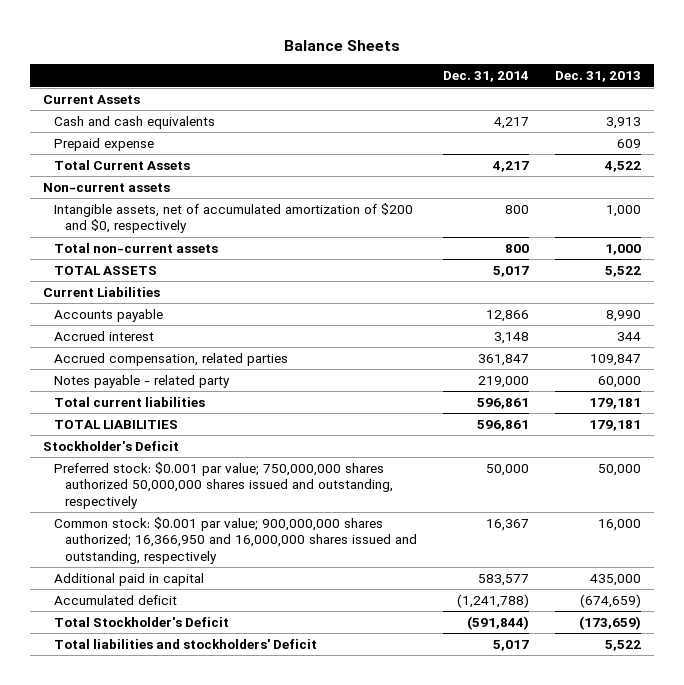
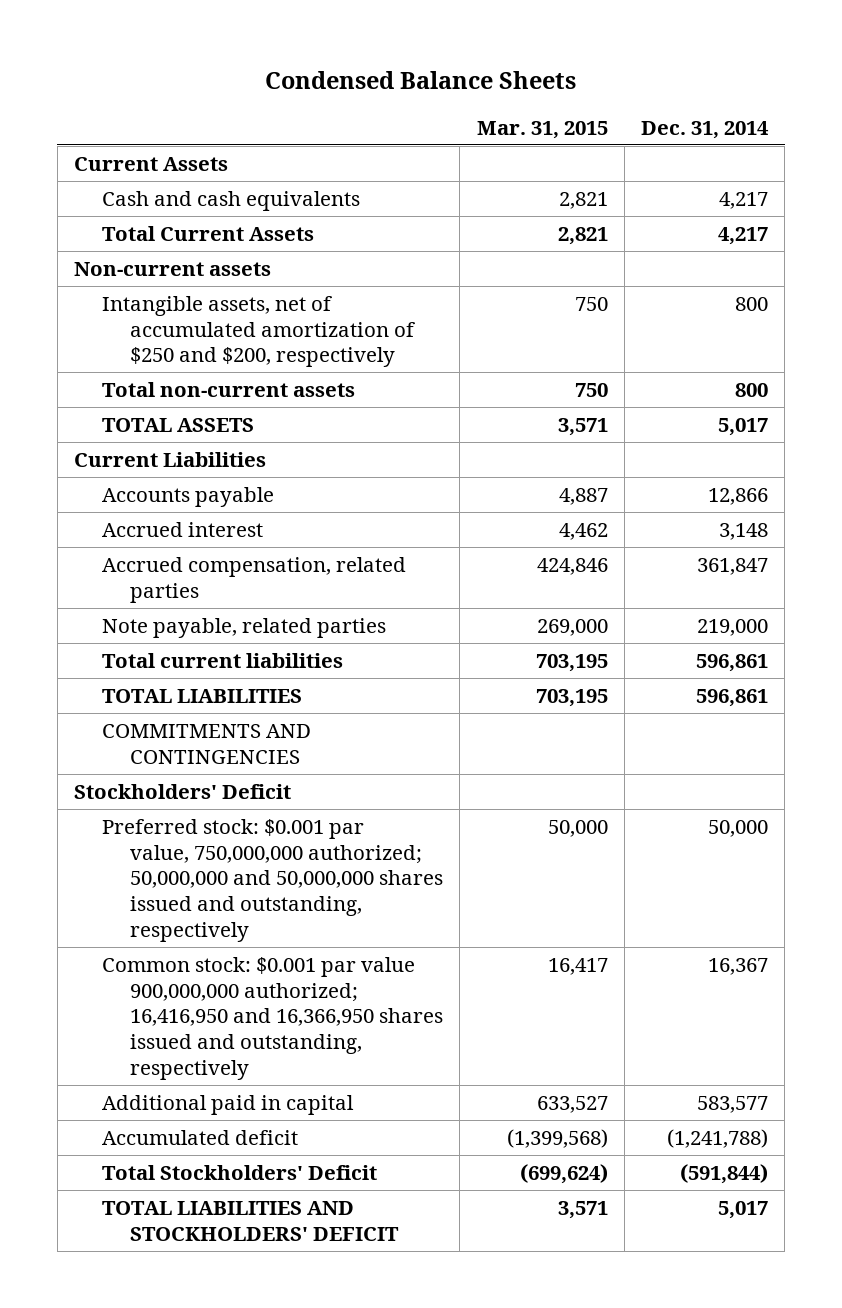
[284,40,401,52] Balance Sheets -> [264,71,576,90] Condensed Balance Sheets
[555,71,642,83] Dec. 31, 2013 -> none
none -> [476,120,608,139] Mar. 31, 2015
[54,137,155,151] Prepaid expense -> none
[54,202,414,234] Intangible assets, net of accumulated amortization of $200 and $0, respectively -> [102,295,416,368] Intangible assets, net of accumulated amortization of $250 and $200, respectively
[54,374,231,388] Notes payable - related party -> [102,617,387,638] Note payable, related parties
none -> [102,723,312,764] COMMITMENTS AND CONTINGENCIES
[43,440,180,451] Stockholder's Deficit -> [74,783,292,799] Stockholders' Deficit
[54,461,394,509] Preferred stock: $0.001 par value; 750,000,000 shares authorized 50,000,000 shares issued and outstanding, respectively -> [102,818,444,943] Preferred stock: $0.001 par value, 750,000,000 authorized; 50,000,000 and 50,000,000 shares issued and outstanding, respectively
[54,516,418,564] Common stock: $0.001 par value; 900,000,000 shares authorized; 16,366,950 and 16,000,000 shares issued and outstanding, respectively -> [102,956,444,1081] Common stock: $0.001 par value 900,000,000 authorized; 16,416,950 and 16,366,950 shares issued and outstanding, respectively
[54,616,230,627] Total Stockholder's Deficit -> [102,1164,378,1180] Total Stockholders' Deficit
[54,638,318,649] Total liabilities and stockholders' Deficit -> [102,1200,400,1241] TOTAL LIABILITIES AND STOCKHOLDERS' DEFICIT

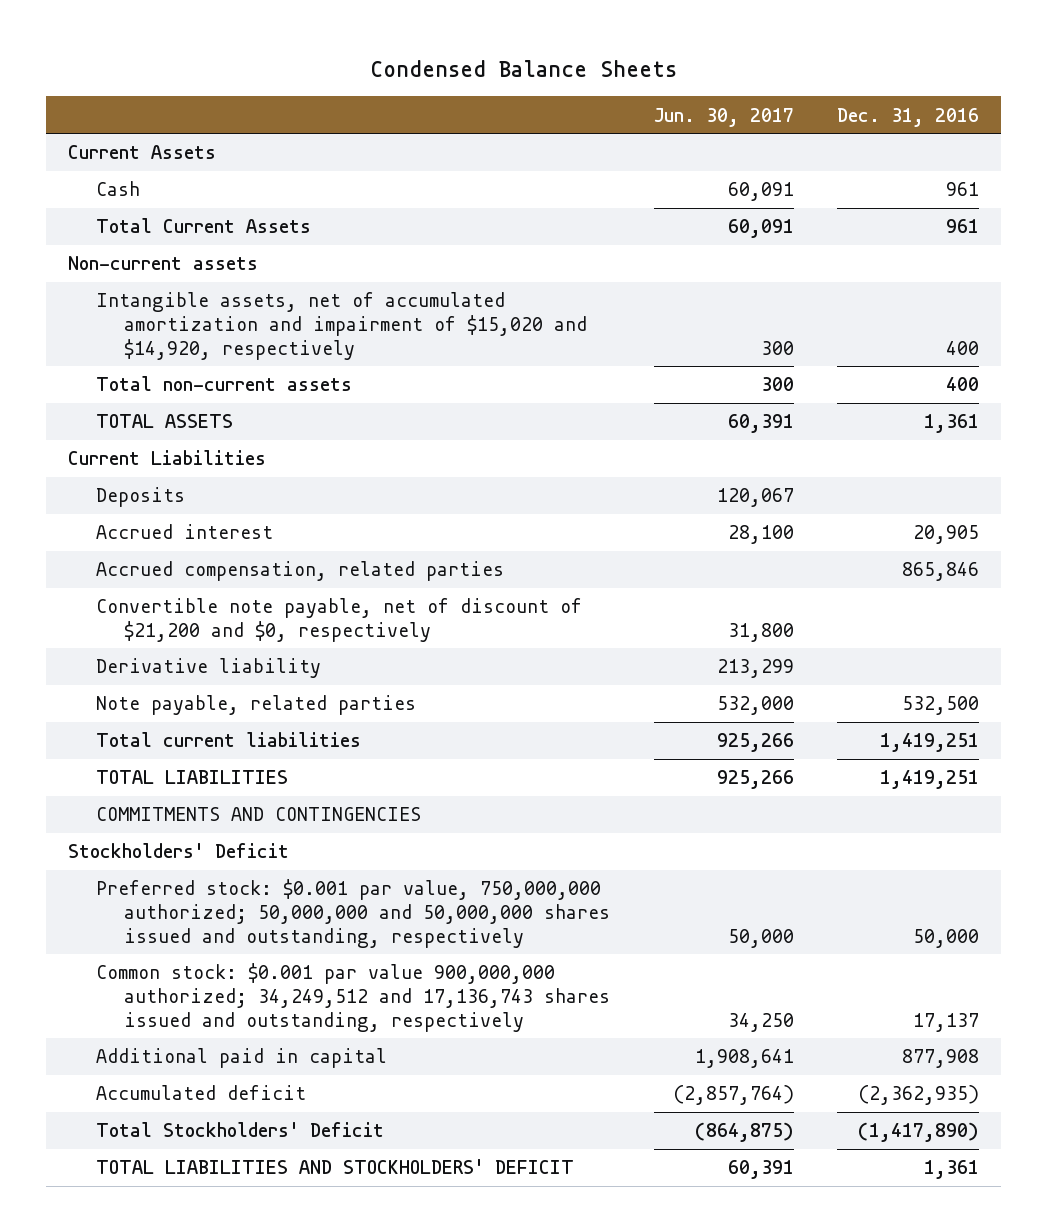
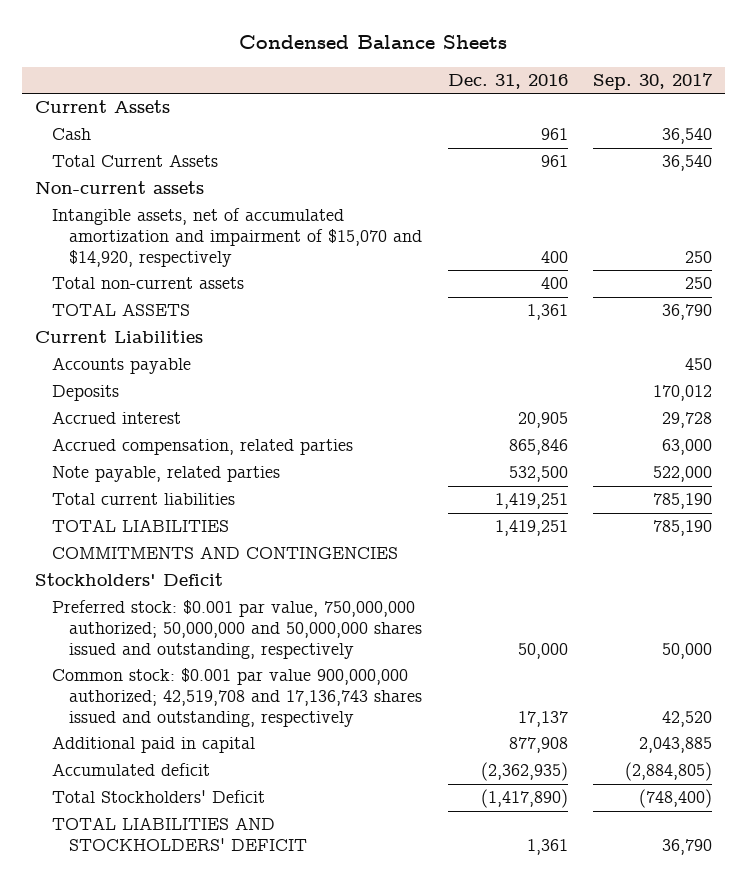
[653,107,794,127] Jun. 30, 2017 -> none
none -> [592,72,713,90] Sep. 30, 2017
[96,292,587,360] Intangible assets, net of accumulated amortization and impairment of $15,020 and $14,920, respectively -> [51,208,423,267] Intangible assets, net of accumulated amortization and impairment of $15,070 and $14,920, respectively
none -> [51,357,191,375] Accounts payable
[96,598,583,642] Convertible note payable, net of discount of $21,200 and $0, respectively -> none
[96,658,322,679] Derivative liability -> none
[96,963,610,1032] Common stock: $0.001 par value 900,000,000 authorized; 34,249,512 and 17,136,743 shares issued and outstanding, respectively -> [51,668,423,727] Common stock: $0.001 par value 900,000,000 authorized; 42,519,708 and 17,136,743 shares issued and outstanding, respectively

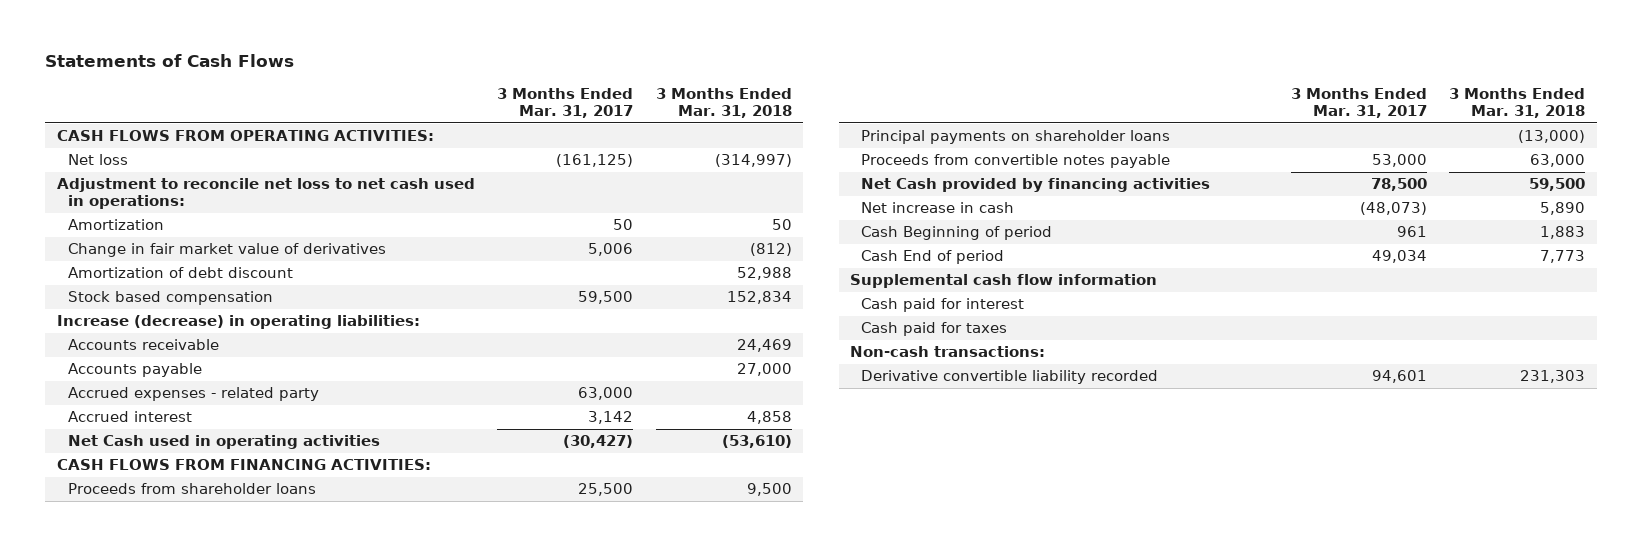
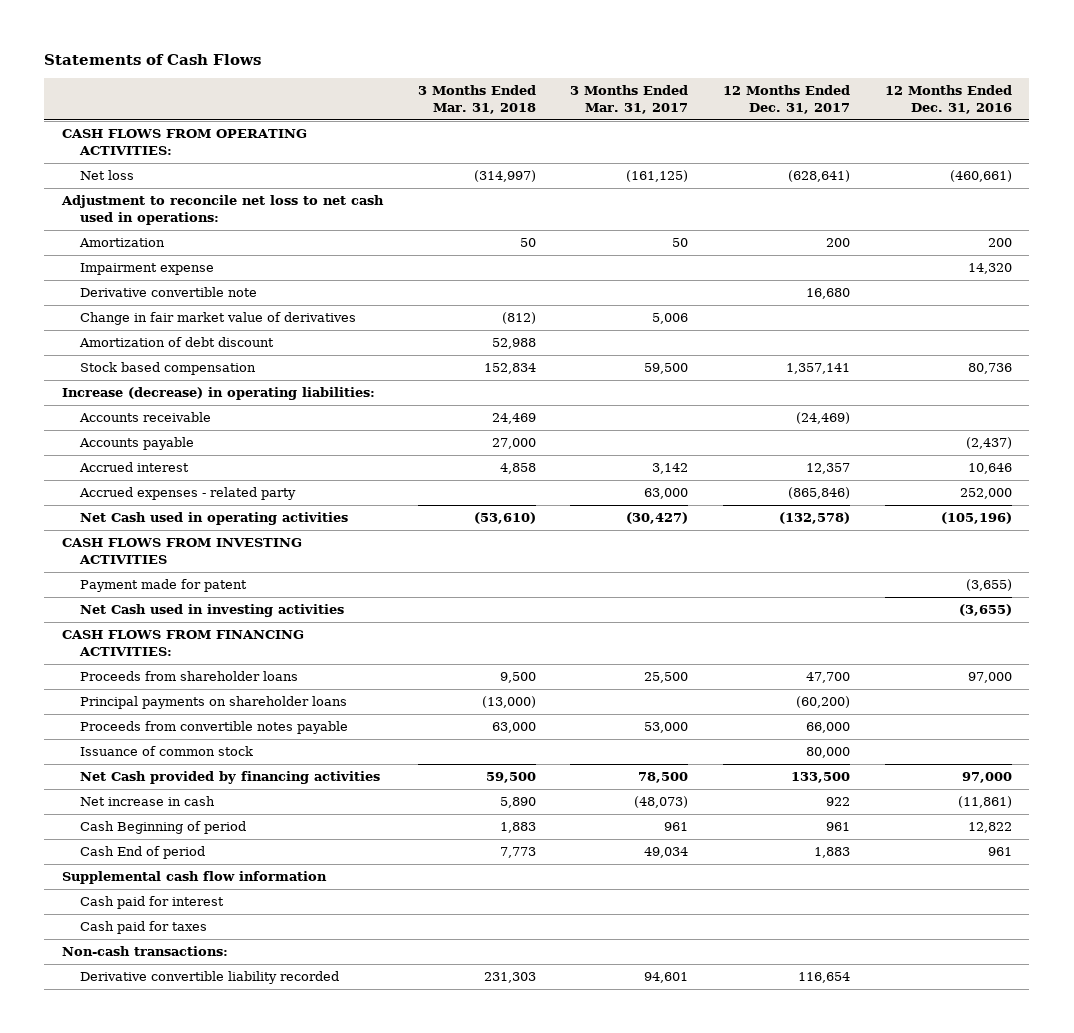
none -> [723,85,851,115] 12 Months Ended Dec. 31, 2017
none -> [885,85,1013,115] 12 Months Ended Dec. 31, 2016
none -> [79,263,214,276] Impairment expense
none -> [79,287,257,298] Derivative convertible note
[67,387,319,402] Accrued expenses - related party -> [78,487,296,501] Accrued expenses - related party
none -> [61,538,302,565] CASH FLOWS FROM INVESTING ACTIVITIES
none -> [79,579,247,593] Payment made for patent
none -> [79,604,344,618] Net Cash used in investing activities
none -> [79,746,253,757] Issuance of common stock

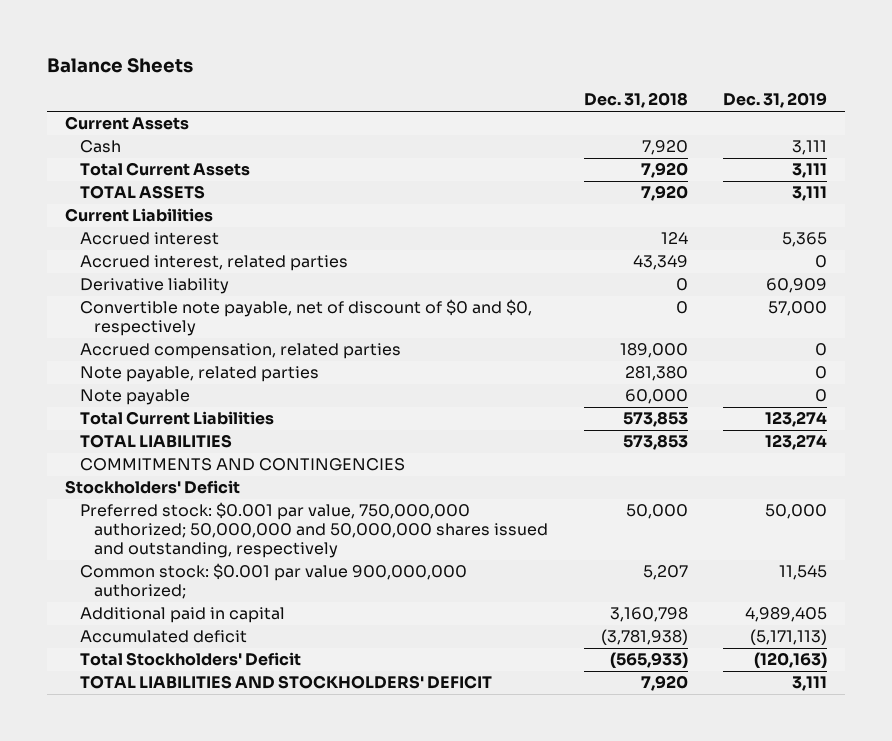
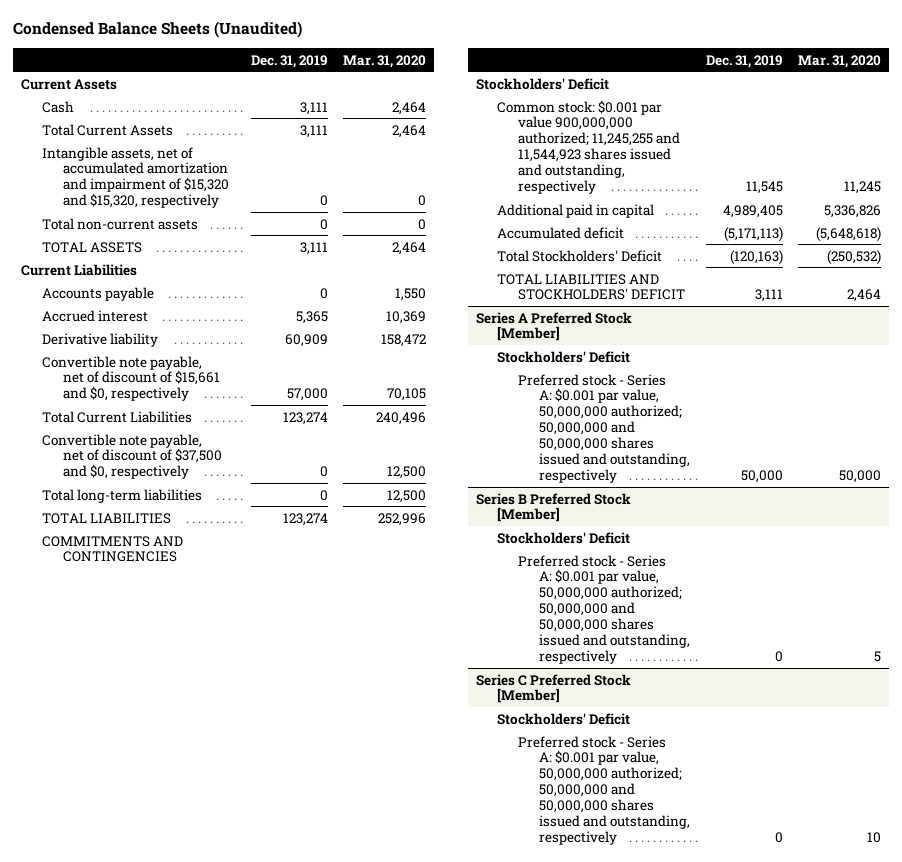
[47,58,194,74] Balance Sheets -> [13,21,303,39] Condensed Balance Sheets (Unaudited)
[583,92,688,109] Dec. 31, 2018 -> none
none -> [343,54,427,68] Mar. 31, 2020
none -> [42,146,230,209] Intangible assets, net of accumulated amortization and impairment of $15,320 and $15,320, respectively
none -> [42,217,199,230] Total non-current assets
none -> [42,286,155,301] Accounts payable
[79,255,348,272] Accrued interest, related parties -> none
[79,343,401,360] Accrued compensation, related parties -> none
[79,366,319,383] Note payable, related parties -> none
[79,389,190,406] Note payable -> none
[79,299,532,337] Convertible note payable, net of discount of $0 and $0, respectively -> [42,355,221,402] Convertible note payable, net of discount of $15,661 and $0, respectively
none -> [42,433,223,480] Convertible note payable, net of discount of $37,500 and $0, respectively
none -> [42,488,203,503] Total long-term liabilities
[79,502,549,559] Preferred stock: $0.001 par value, 750,000,000 authorized; 50,000,000 and 50,000,000 shares issued and outstanding, respectively -> none
[79,563,467,600] Common stock: $0.001 par value 900,000,000 authorized; -> [497,99,681,195] Common stock: $0.001 par value 900,000,000 authorized; 11,245,255 and 11,544,923 shares issued and outstanding, respectively
none -> [475,311,632,342] Series A Preferred Stock [Member]
none -> [497,350,631,363] Stockholders' Deficit
none -> [518,373,691,483] Preferred stock - Series A: $0.001 par value, 50,000,000 authorized; 50,000,000 and 50,000,000 shares issued and outstanding, respectively
none -> [475,492,631,523] Series B Preferred Stock [Member]
none -> [497,531,631,544] Stockholders' Deficit
none -> [518,554,691,664] Preferred stock - Series A: $0.001 par value, 50,000,000 authorized; 50,000,000 and 50,000,000 shares issued and outstanding, respectively
none -> [475,673,631,704] Series C Preferred Stock [Member]
none -> [497,712,631,725] Stockholders' Deficit
none -> [518,735,691,845] Preferred stock - Series A: $0.001 par value, 50,000,000 authorized; 50,000,000 and 50,000,000 shares issued and outstanding, respectively

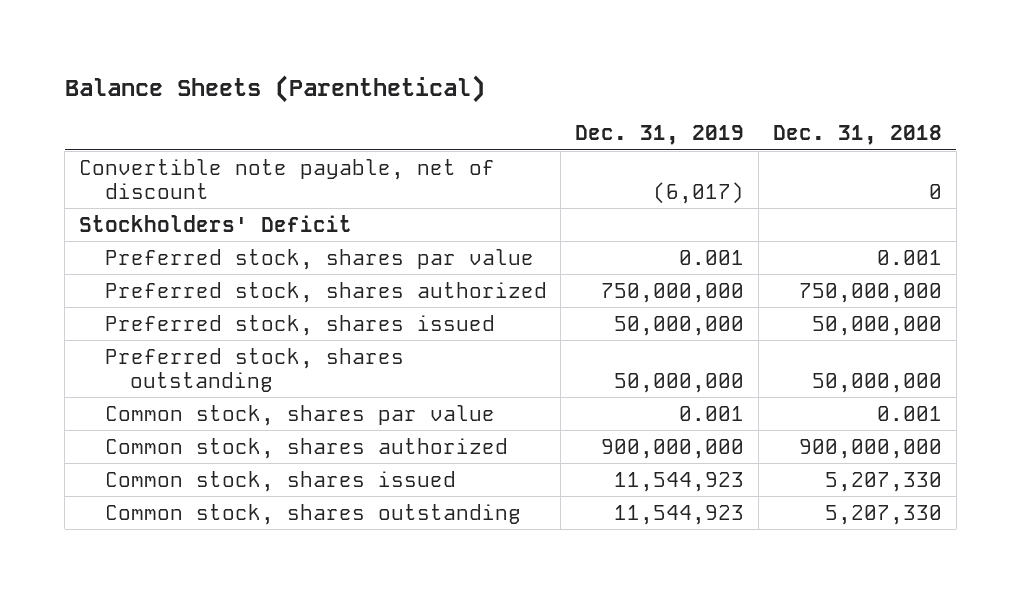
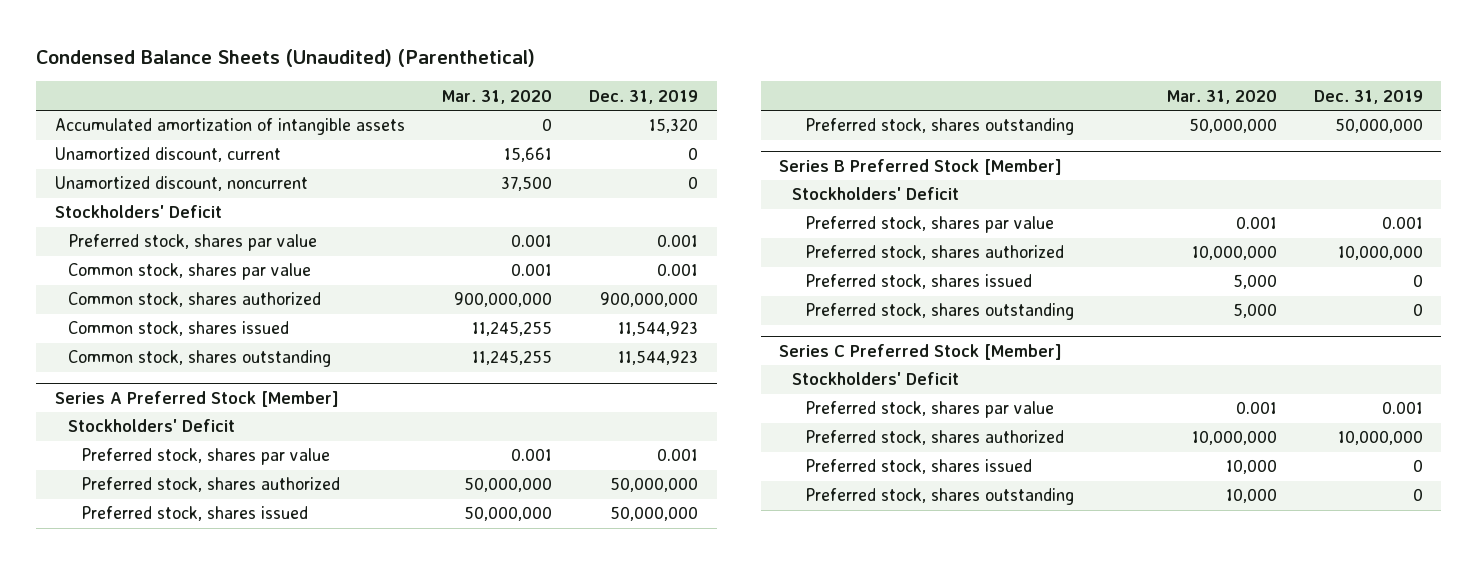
[64,75,485,104] Balance Sheets (Parenthetical) -> [36,48,536,67] Condensed Balance Sheets (Unaudited) (Parenthetical)
[773,125,943,146] Dec. 31, 2018 -> none
none -> [441,89,552,104] Mar. 31, 2020
[78,158,495,199] Convertible note payable, net of discount -> none
none -> [54,118,405,136] Accumulated amortization of intangible assets
none -> [54,147,281,163] Unamortized discount, current
none -> [54,176,308,192] Unamortized discount, noncurrent
[104,281,547,303] Preferred stock, shares authorized -> none
[104,314,495,336] Preferred stock, shares issued -> none
[104,347,404,392] Preferred stock, shares outstanding -> none
none -> [54,390,339,407] Series A Preferred Stock [Member]
none -> [67,419,235,433] Stockholders' Deficit
none -> [80,448,330,466] Preferred stock, shares par value
none -> [80,477,340,493] Preferred stock, shares authorized
none -> [80,506,308,522] Preferred stock, shares issued
none -> [805,118,1075,136] Preferred stock, shares outstanding
none -> [779,158,1063,175] Series B Preferred Stock [Member]
none -> [792,187,960,201] Stockholders' Deficit
none -> [805,216,1055,234] Preferred stock, shares par value
none -> [805,245,1065,261] Preferred stock, shares authorized
none -> [805,274,1033,290] Preferred stock, shares issued
none -> [805,303,1075,321] Preferred stock, shares outstanding
none -> [779,343,1063,360] Series C Preferred Stock [Member]
none -> [792,372,960,386] Stockholders' Deficit
none -> [805,401,1055,419] Preferred stock, shares par value
none -> [805,430,1065,446] Preferred stock, shares authorized
none -> [805,459,1033,475] Preferred stock, shares issued
none -> [805,488,1075,506] Preferred stock, shares outstanding

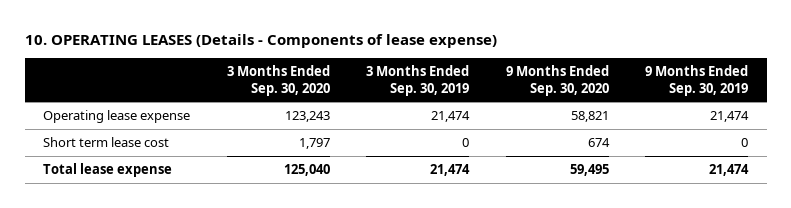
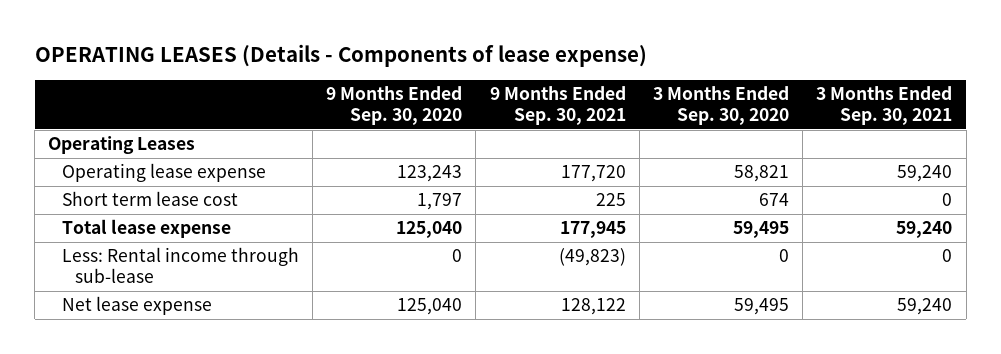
[24,33,497,48] 10. OPERATING LEASES (Details - Components of lease expense) -> [34,44,647,68] OPERATING LEASES (Details - Components of lease expense)
[366,64,470,96] 3 Months Ended Sep. 30, 2019 -> none
[645,64,749,96] 9 Months Ended Sep. 30, 2019 -> none
none -> [489,86,626,126] 9 Months Ended Sep. 30, 2021
none -> [816,86,953,126] 3 Months Ended Sep. 30, 2021
none -> [48,136,196,155] Operating Leases
[284,111,330,123] 123,243 -> [733,165,789,183] 58,821
[570,111,609,123] 58,821 -> [397,165,463,183] 123,243
[298,138,330,150] 1,797 -> [758,193,789,207] 674
[587,138,610,148] 674 -> [417,193,463,211] 1,797
[283,164,330,177] 125,040 -> [732,221,789,239] 59,495
[569,164,609,177] 59,495 -> [396,221,463,239] 125,040
none -> [61,247,299,284] Less: Rental income through sub-lease
none -> [61,296,212,316] Net lease expense

